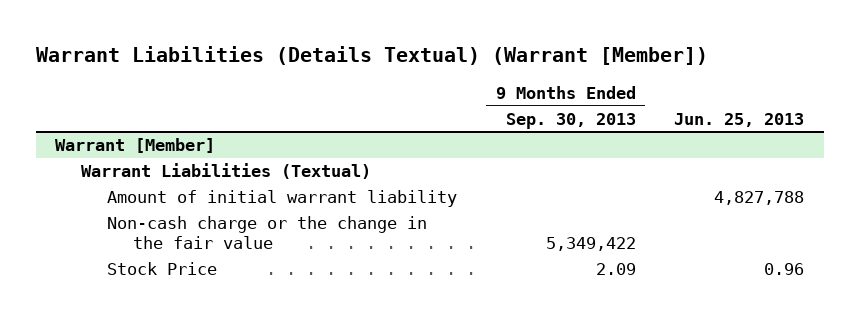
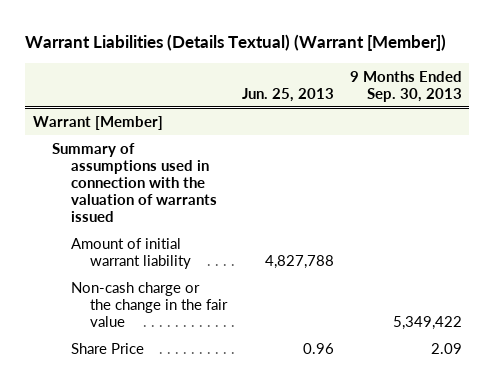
[81,163,372,180] Warrant Liabilities (Textual) -> none
none -> [52,142,217,222] Summary of assumptions used in connection with the valuation of warrants issued
[107,262,218,276] Stock Price -> [70,342,144,354] Share Price

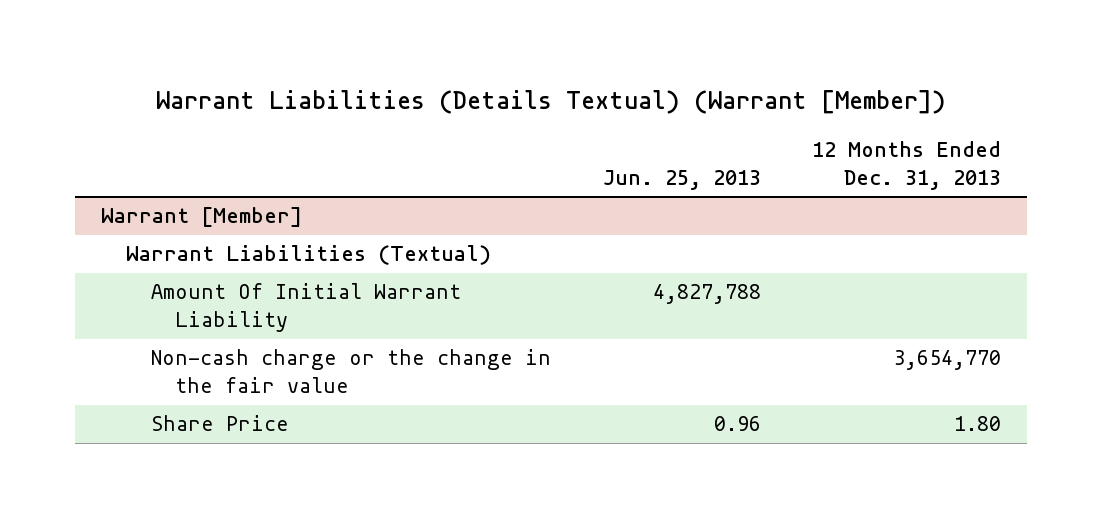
[349,70,462,102] 9 Months Ended Sep. 30, 2013 -> none
none -> [812,141,1002,191] 12 Months Ended Dec. 31, 2013
[52,142,217,222] Summary of assumptions used in connection with the valuation of warrants issued -> none
none -> [126,245,492,266] Warrant Liabilities (Textual)
[70,237,191,269] Amount of initial warrant liability -> [150,283,461,333] Amount Of Initial Warrant Liability

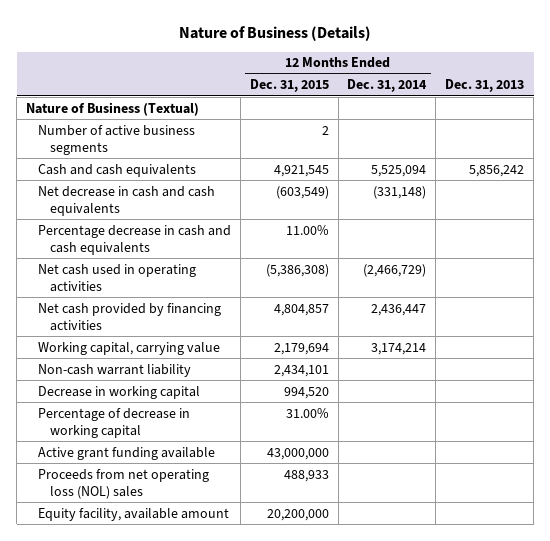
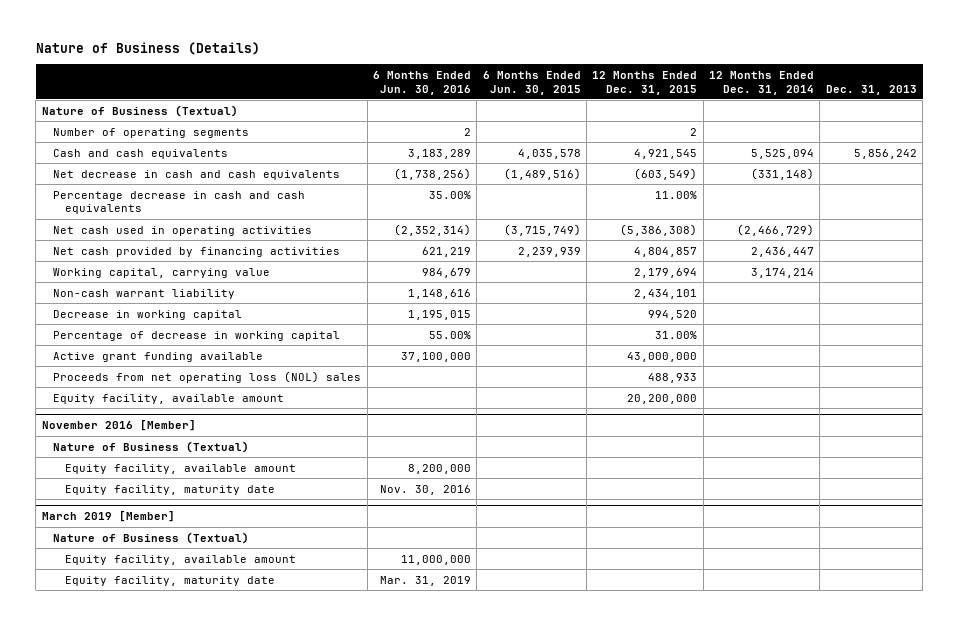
none -> [372,71,471,95] 6 Months Ended Jun. 30, 2016
none -> [482,71,581,95] 6 Months Ended Jun. 30, 2015
[37,124,195,156] Number of active business segments -> [53,127,250,138] Number of operating segments
none -> [41,420,196,432] November 2016 [Member]
none -> [53,440,250,453] Nature of Business (Textual)
none -> [64,463,296,474] Equity facility, available amount
none -> [64,484,275,495] Equity facility, maturity date
none -> [41,511,175,523] March 2019 [Member]
none -> [53,531,250,544] Nature of Business (Textual)
none -> [64,554,296,565] Equity facility, available amount
none -> [64,575,275,586] Equity facility, maturity date

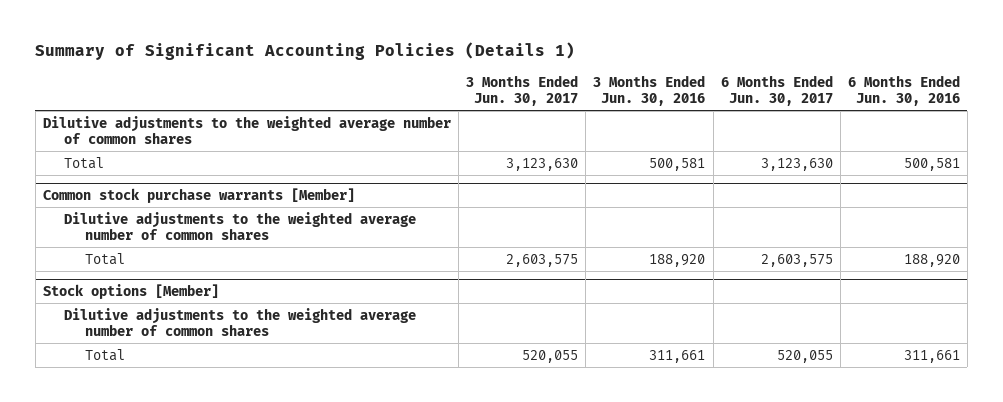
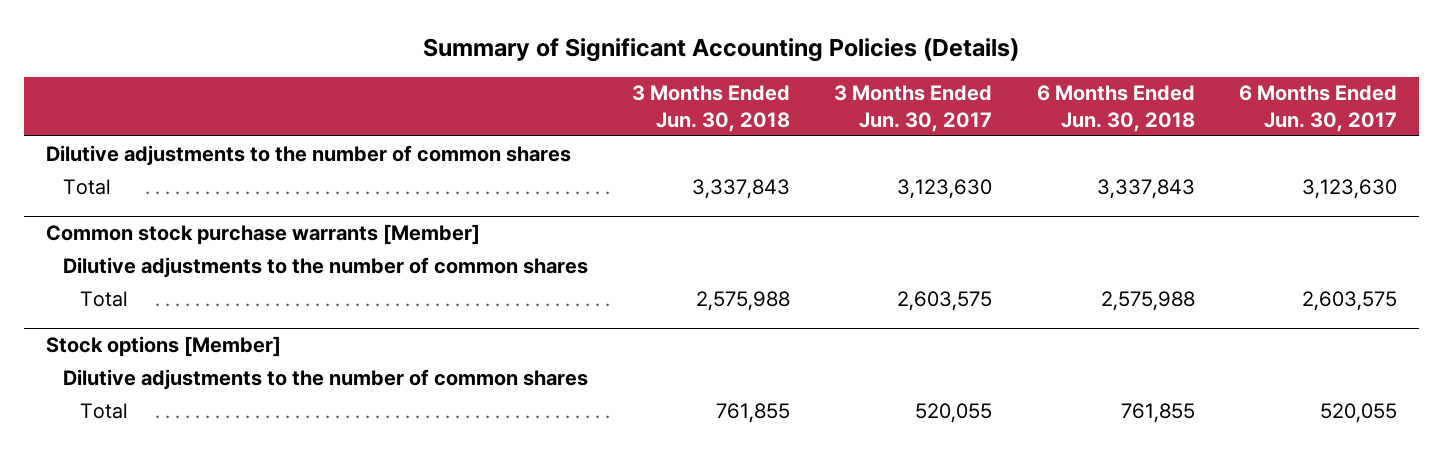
[35,42,576,61] Summary of Significant Accounting Policies (Details 1) -> [423,38,1020,63] Summary of Significant Accounting Policies (Details)
[593,74,706,107] 3 Months Ended Jun. 30, 2016 -> none
[847,74,960,107] 6 Months Ended Jun. 30, 2016 -> none
none -> [632,85,791,132] 3 Months Ended Jun. 30, 2018
none -> [1036,85,1195,132] 6 Months Ended Jun. 30, 2018
[42,115,451,144] Dilutive adjustments to the weighted average number of common shares -> [45,144,571,166] Dilutive adjustments to the number of common shares
[63,211,416,240] Dilutive adjustments to the weighted average number of common shares -> [63,256,589,278] Dilutive adjustments to the number of common shares
[63,307,416,336] Dilutive adjustments to the weighted average number of common shares -> [63,368,589,390] Dilutive adjustments to the number of common shares

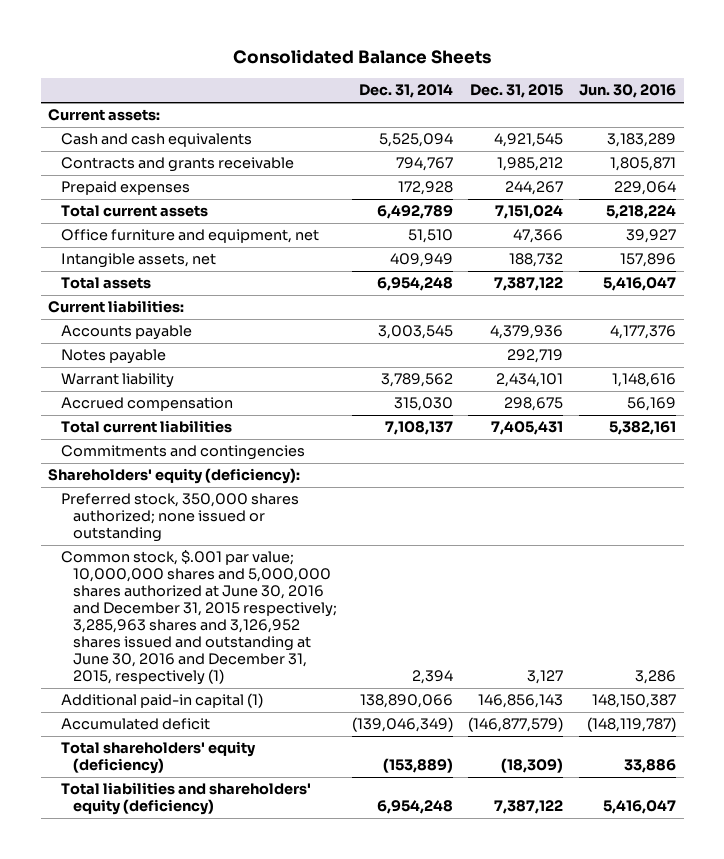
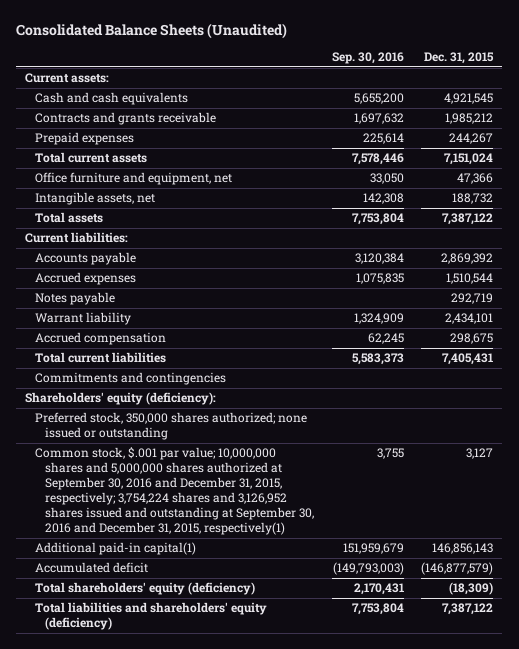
[233,49,492,65] Consolidated Balance Sheets -> [16,23,288,40] Consolidated Balance Sheets (Unaudited)
[359,84,454,99] Dec. 31, 2014 -> none
[578,84,676,99] Jun. 30, 2016 -> none
none -> [331,52,404,65] Sep. 30, 2016
[490,325,564,340] 4,379,936 -> [441,253,494,265] 2,869,392
none -> [35,272,137,286] Accrued expenses
[60,550,337,685] Common stock, $.001 par value; 10,000,000 shares and 5,000,000 shares authorized at June 30, 2016 and December 31, 2015 respectively; 3,285,963 shares and 3,126,952 shares issued and outstanding at June 30, 2016 and December 31, 2015, respectively (1) -> [35,447,315,536] Common stock, $.001 par value; 10,000,000 shares and 5,000,000 shares authorized at September 30, 2016 and December 31, 2015, respectively; 3,754,224 shares and 3,126,952 shares issued and outstanding at September 30, 2016 and December 31, 2015, respectively(1)
[60,693,263,709] Additional paid-in capital (1) -> [35,542,197,556] Additional paid-in capital(1)

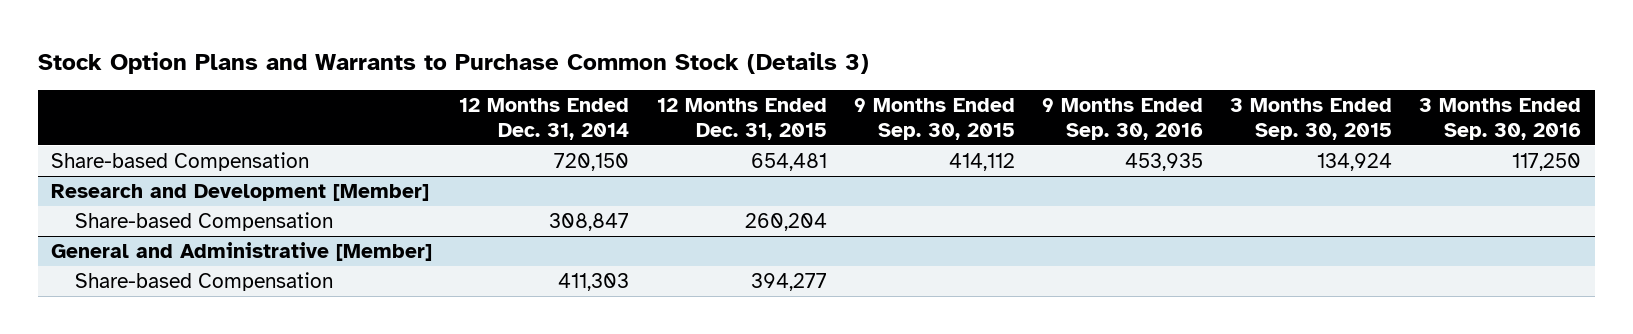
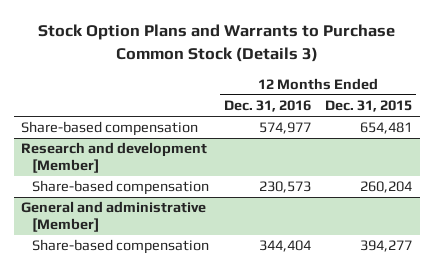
[459,98,630,140] 12 Months Ended Dec. 31, 2014 -> none
[853,98,1015,140] 9 Months Ended Sep. 30, 2015 -> none
[1041,98,1203,140] 9 Months Ended Sep. 30, 2016 -> none
[1230,98,1393,140] 3 Months Ended Sep. 30, 2015 -> none
[1419,98,1582,140] 3 Months Ended Sep. 30, 2016 -> none
none -> [223,100,311,113] Dec. 31, 2016
[51,152,310,172] Share-based Compensation -> [21,121,199,137] Share-based compensation
[51,184,430,202] Research and Development [Member] -> [21,142,208,174] Research and development [Member]
[74,212,333,232] Share-based Compensation -> [32,180,210,196] Share-based compensation
[51,242,433,262] General and Administrative [Member] -> [21,201,207,233] General and administrative [Member]
[74,272,333,292] Share-based Compensation -> [32,239,210,255] Share-based compensation

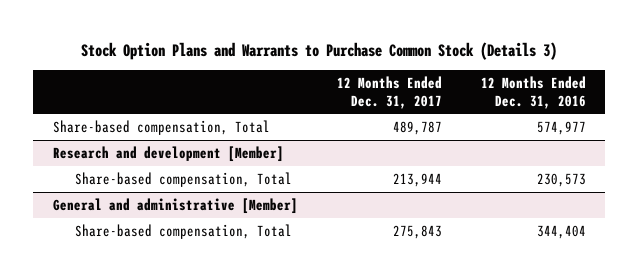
[325,100,413,113] Dec. 31, 2015 -> none
none -> [336,75,442,109] 12 Months Ended Dec. 31, 2017
[21,121,199,137] Share-based compensation -> [52,119,270,135] Share-based compensation, Total
[32,180,210,196] Share-based compensation -> [74,171,292,187] Share-based compensation, Total
[32,239,210,255] Share-based compensation -> [74,223,292,239] Share-based compensation, Total

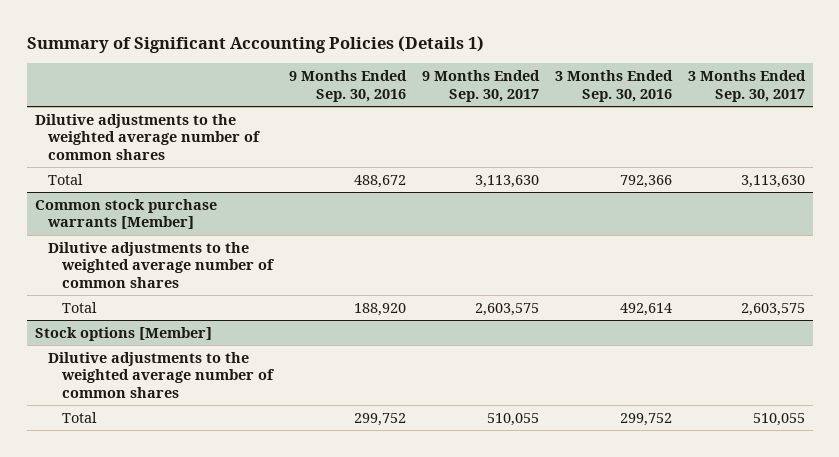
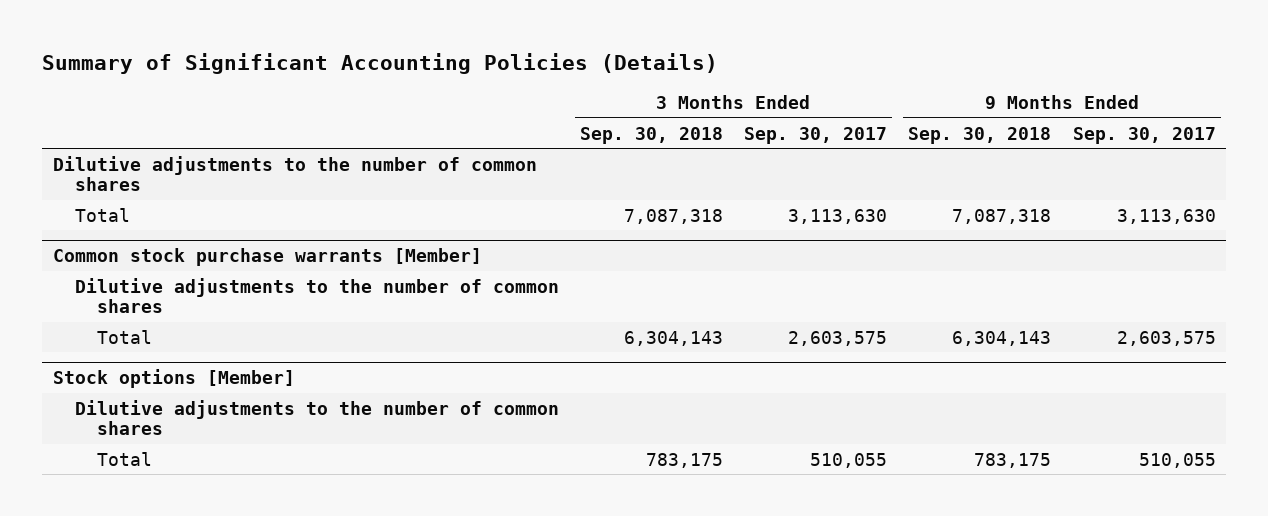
[26,35,484,53] Summary of Significant Accounting Policies (Details 1) -> [41,52,718,74] Summary of Significant Accounting Policies (Details)
[288,70,407,102] 9 Months Ended Sep. 30, 2016 -> none
[554,70,673,102] 3 Months Ended Sep. 30, 2016 -> none
none -> [579,126,723,144] Sep. 30, 2018
none -> [908,126,1052,144] Sep. 30, 2018
[34,113,261,160] Dilutive adjustments to the weighted average number of common shares -> [52,155,537,192] Dilutive adjustments to the number of common shares
[48,241,274,288] Dilutive adjustments to the weighted average number of common shares -> [74,277,559,314] Dilutive adjustments to the number of common shares
[48,351,274,398] Dilutive adjustments to the weighted average number of common shares -> [74,399,559,436] Dilutive adjustments to the number of common shares

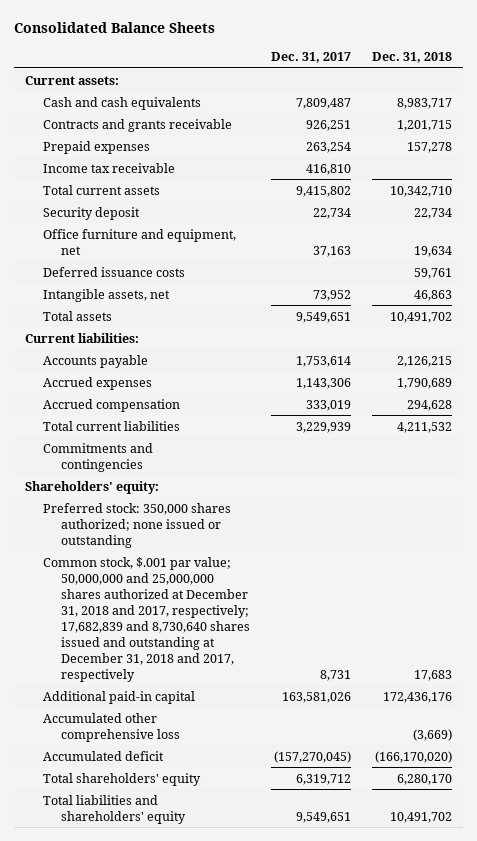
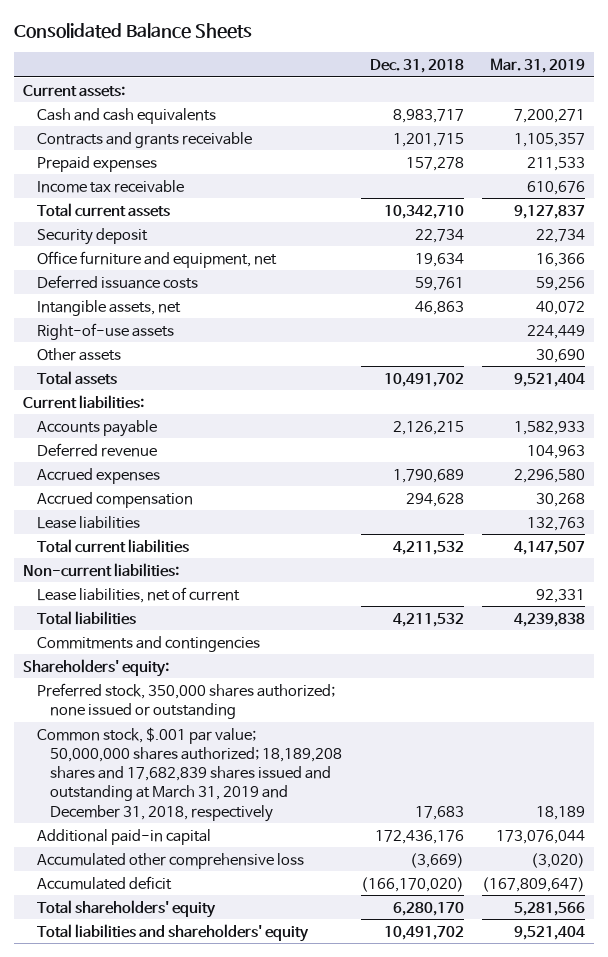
[271,52,352,64] Dec. 31, 2017 -> none
none -> [490,58,586,74] Mar. 31, 2019
none -> [36,322,174,340] Right-of-use assets
none -> [36,347,121,361] Other assets
none -> [36,442,157,457] Deferred revenue
none -> [36,515,140,529] Lease liabilities
none -> [23,562,180,577] Non-current liabilities:
none -> [36,586,240,603] Lease liabilities, net of current
none -> [36,610,136,625] Total liabilities
[42,502,231,548] Preferred stock: 350,000 shares authorized; none issued or outstanding -> [36,682,335,719] Preferred stock, 350,000 shares authorized; none issued or outstanding
[42,556,250,682] Common stock, $.001 par value; 50,000,000 and 25,000,000 shares authorized at December 31, 2018 and 2017, respectively; 17,682,839 and 8,730,640 shares issued and outstanding at December 31, 2018 and 2017, respectively -> [36,726,342,822] Common stock, $.001 par value; 50,000,000 shares authorized; 18,189,208 shares and 17,682,839 shares issued and outstanding at March 31, 2019 and December 31, 2018, respectively

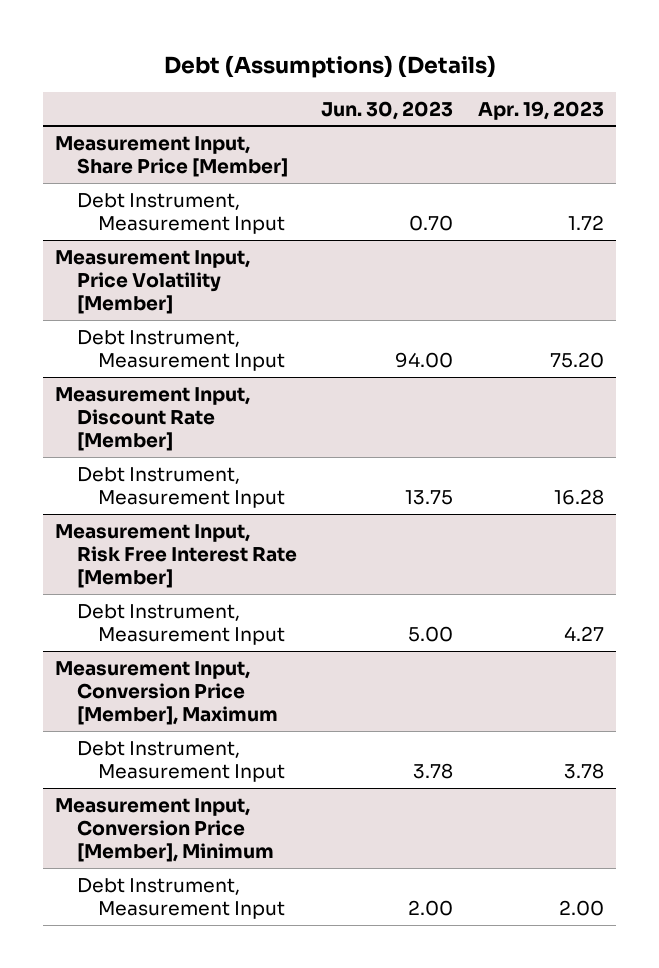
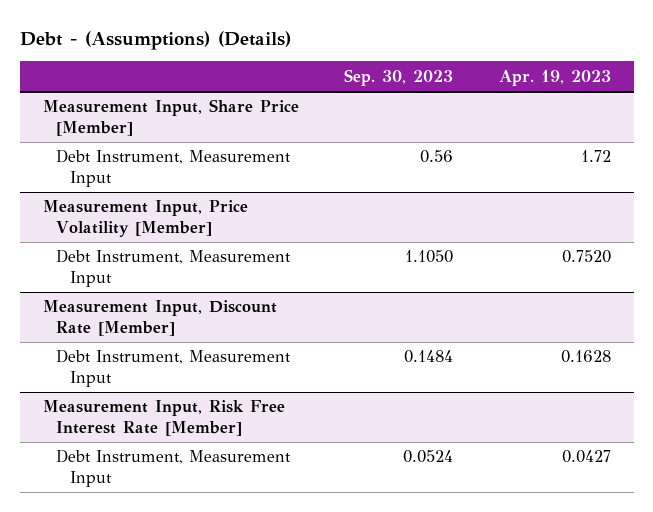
[163,54,496,78] Debt (Assumptions) (Details) -> [19,31,291,51] Debt - (Assumptions) (Details)
[321,100,454,120] Jun. 30, 2023 -> none
none -> [344,68,454,86] Sep. 30, 2023
[549,351,604,368] 75.20 -> [561,250,611,264] 0.7520
[553,488,604,505] 16.28 -> [560,350,611,364] 0.1628
[55,660,278,725] Measurement Input, Conversion Price [Member], Maximum -> none
[76,740,286,782] Debt Instrument, Measurement Input -> none
[55,797,274,862] Measurement Input, Conversion Price [Member], Minimum -> none
[76,877,286,919] Debt Instrument, Measurement Input -> none
[563,625,604,641] 4.27 -> [561,450,611,464] 0.0427

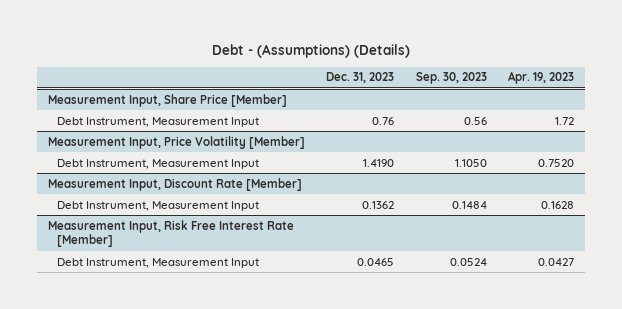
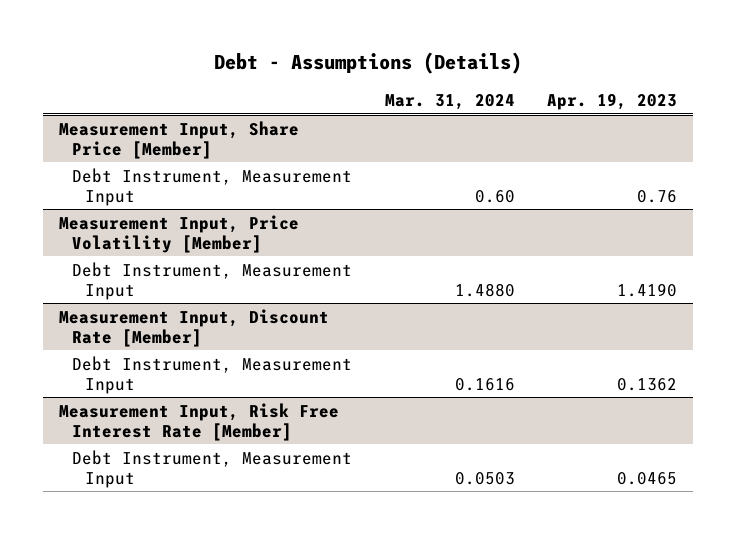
[211,43,410,58] Debt - (Assumptions) (Details) -> [214,52,523,75] Debt - Assumptions (Details)
[326,72,395,84] Dec. 31, 2023 -> none
[415,72,487,85] Sep. 30, 2023 -> none
none -> [384,94,515,111] Mar. 31, 2024
[555,116,575,125] 1.72 -> [637,189,678,203] 0.76
[538,158,575,167] 0.7520 -> [617,282,678,297] 1.4190
[541,200,575,209] 0.1628 -> [617,377,678,391] 0.1362
[538,257,575,266] 0.0427 -> [617,471,678,485] 0.0465

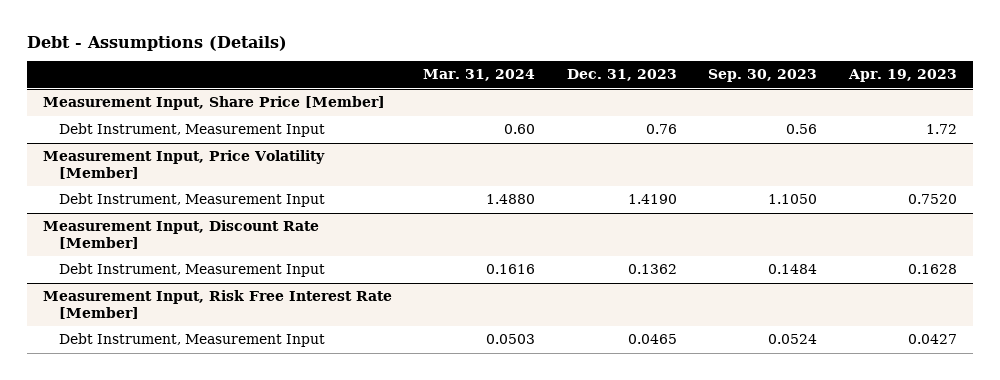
none -> [566,69,677,82] Dec. 31, 2023
none -> [708,69,818,83] Sep. 30, 2023
[637,189,678,203] 0.76 -> [925,124,957,135] 1.72
[617,282,678,297] 1.4190 -> [907,194,957,205] 0.7520
[617,377,678,391] 0.1362 -> [907,264,957,275] 0.1628
[617,471,678,485] 0.0465 -> [907,334,957,345] 0.0427

